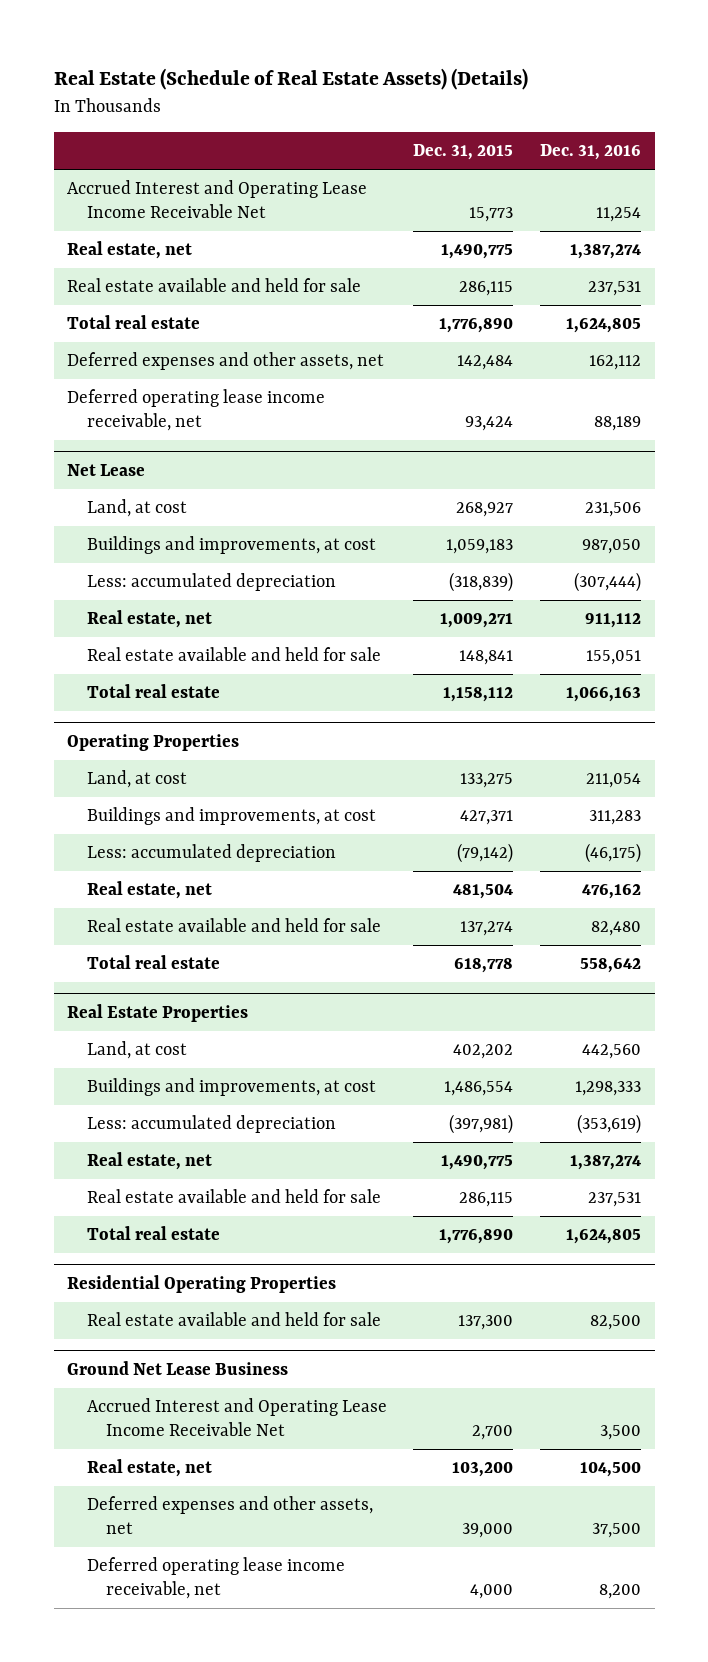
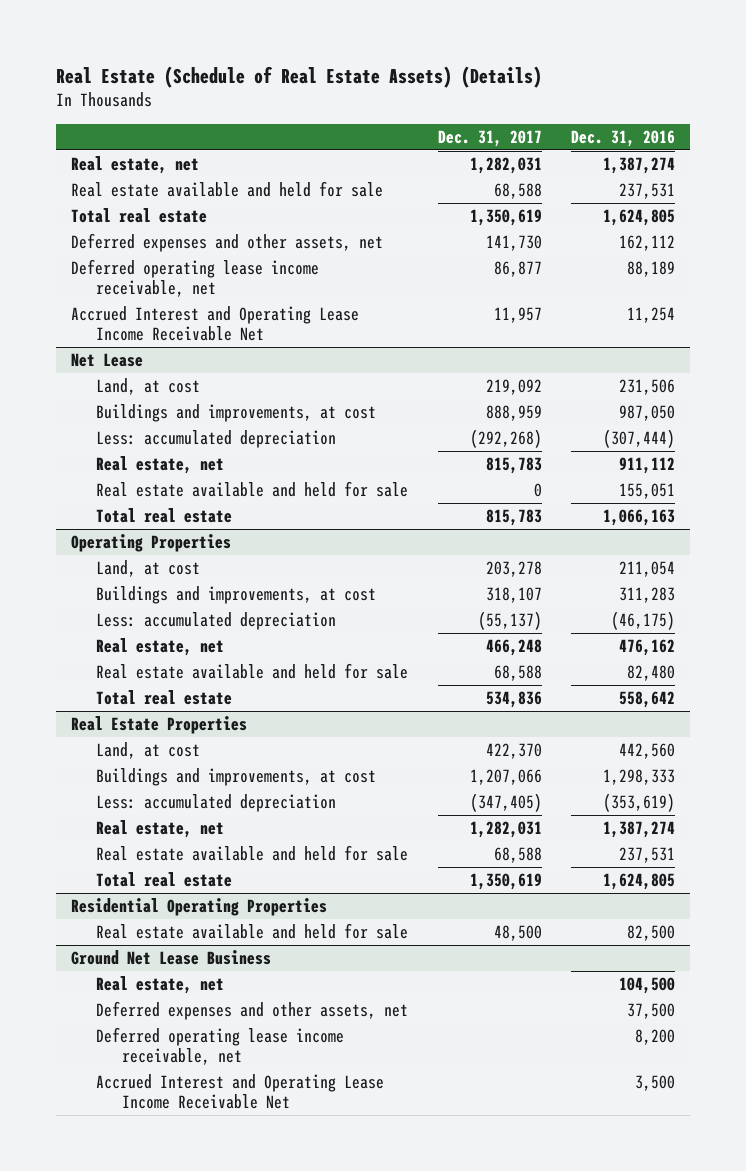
[413,144,514,161] Dec. 31, 2015 -> none
none -> [437,129,542,147] Dec. 31, 2017
[67,180,368,218] Accrued Interest and Operating Lease Income Receivable Net -> [70,305,359,342] Accrued Interest and Operating Lease Income Receivable Net
[86,1398,387,1436] Accrued Interest and Operating Lease Income Receivable Net -> [96,1073,385,1110] Accrued Interest and Operating Lease Income Receivable Net

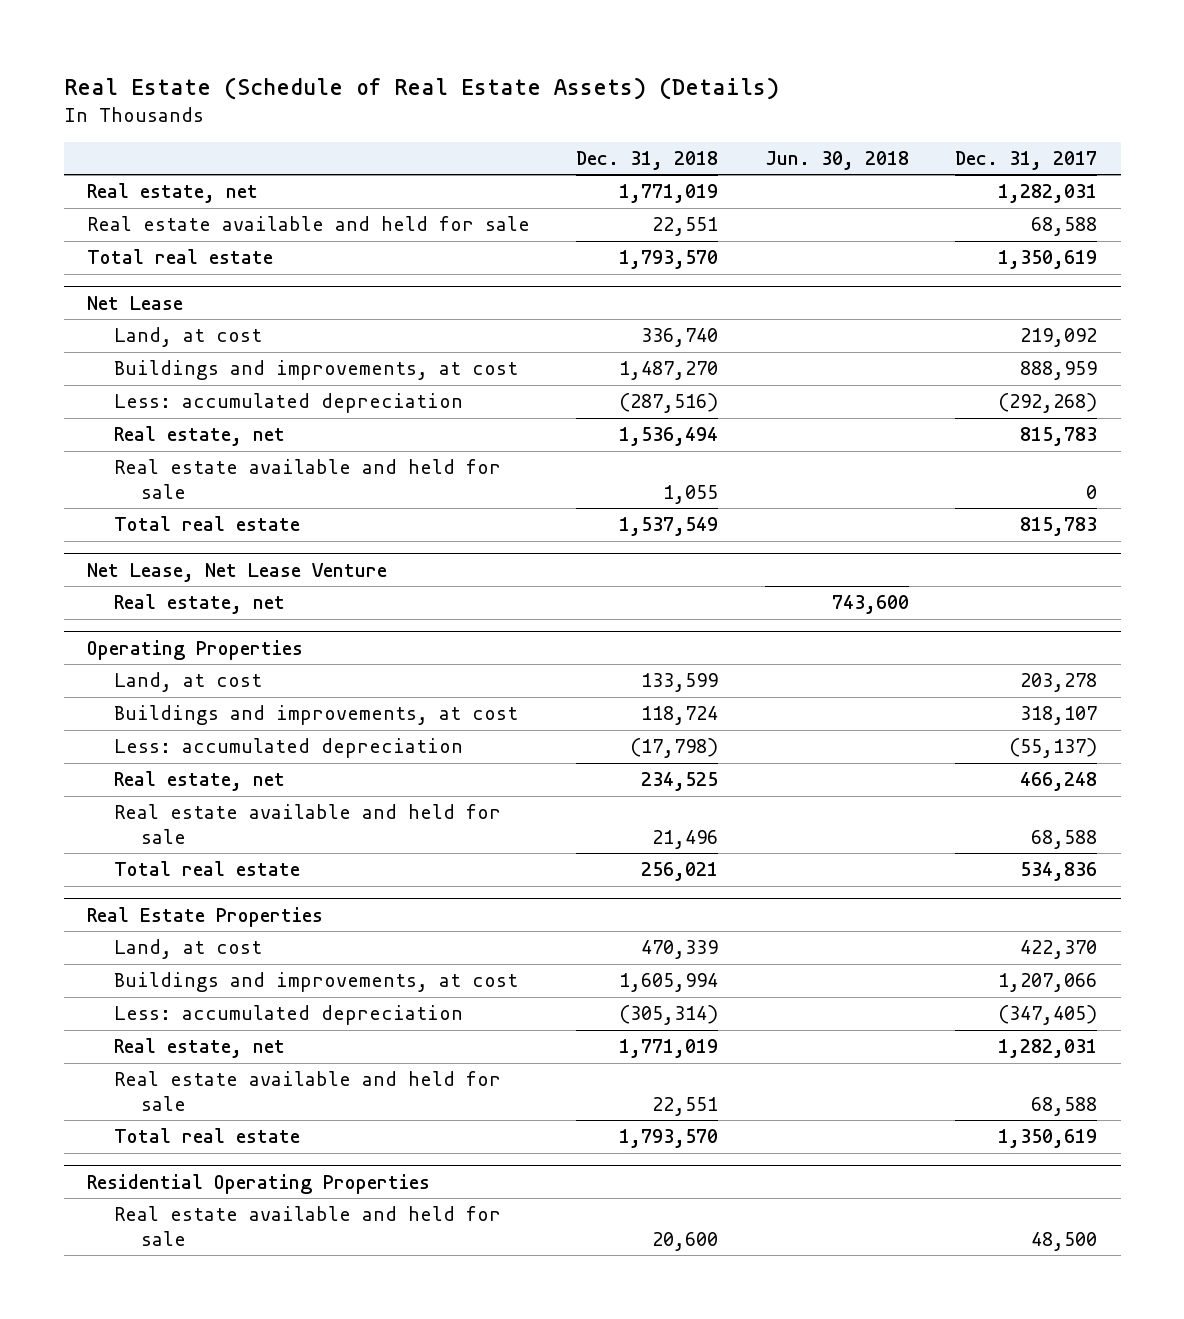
[571,129,676,147] Dec. 31, 2016 -> none
none -> [576,150,719,170] Dec. 31, 2018
none -> [764,150,909,170] Jun. 30, 2018
[70,232,383,252] Deferred expenses and other assets, net -> none
[70,258,319,298] Deferred operating lease income receivable, net -> none
[70,305,359,342] Accrued Interest and Operating Lease Income Receivable Net -> none
none -> [86,562,387,582] Net Lease, Net Lease Venture
none -> [114,594,286,615] Real estate, net
[70,949,271,965] Ground Net Lease Business -> none
[96,975,225,994] Real estate, net -> none
[96,1000,409,1020] Deferred expenses and other assets, net -> none
[96,1026,345,1066] Deferred operating lease income receivable, net -> none
[96,1073,385,1110] Accrued Interest and Operating Lease Income Receivable Net -> none

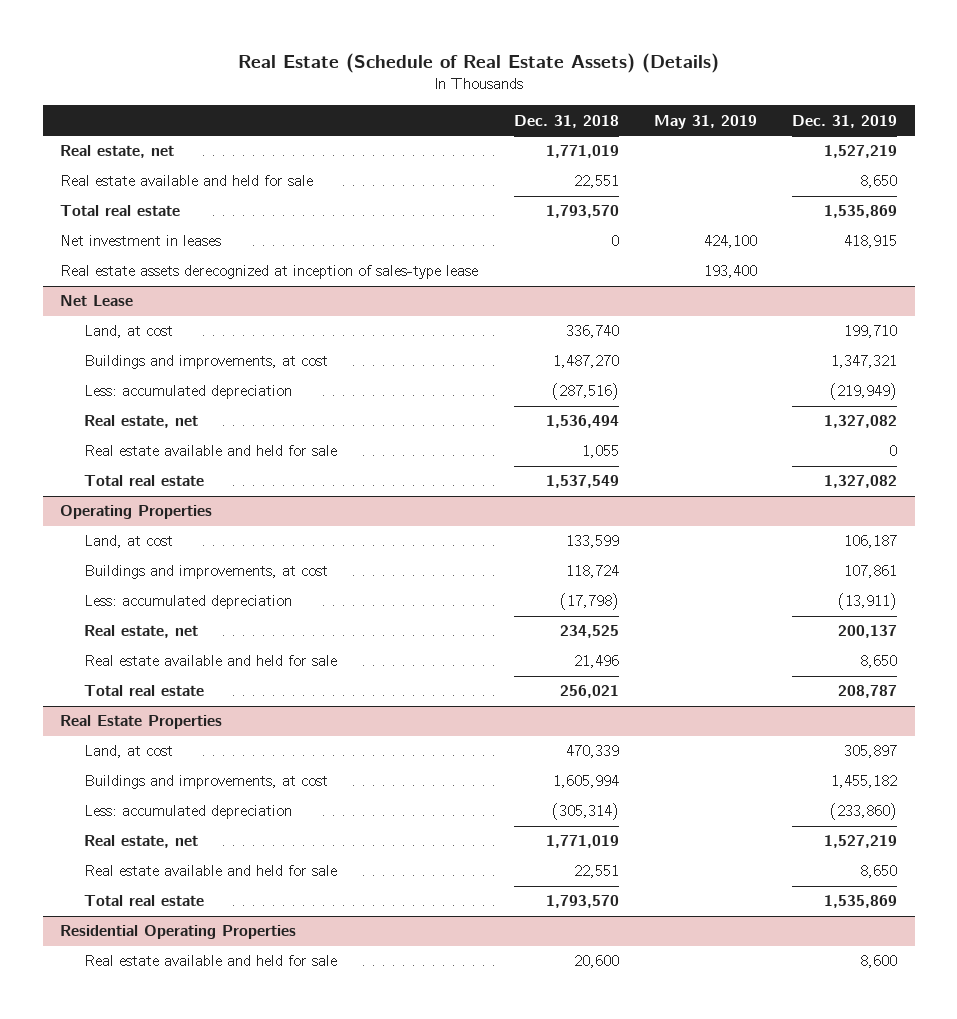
[764,150,909,170] Jun. 30, 2018 -> none
[955,150,1098,170] Dec. 31, 2017 -> none
none -> [653,114,757,129] May 31, 2019
none -> [791,114,897,128] Dec. 31, 2019
none -> [60,235,222,247] Net investment in leases
none -> [60,265,479,280] Real estate assets derecognized at inception of sales-type lease
[86,562,387,582] Net Lease, Net Lease Venture -> none
[114,594,286,615] Real estate, net -> none

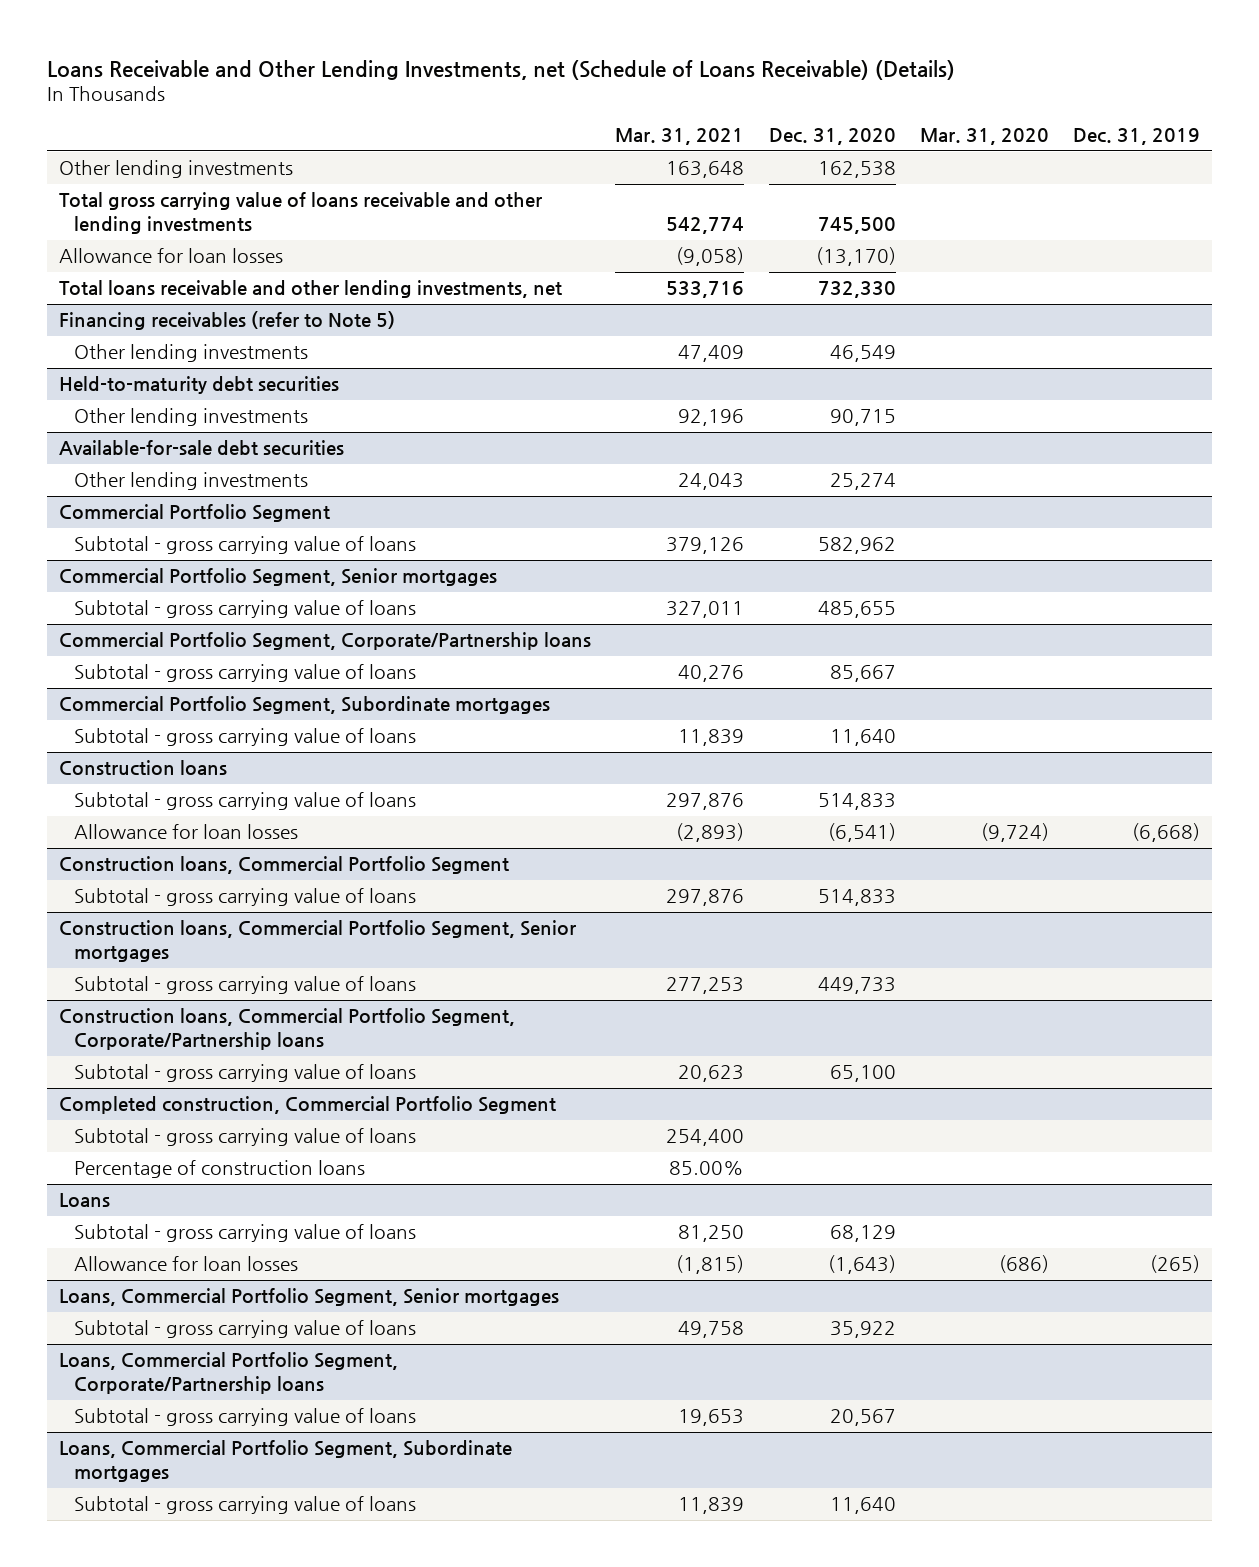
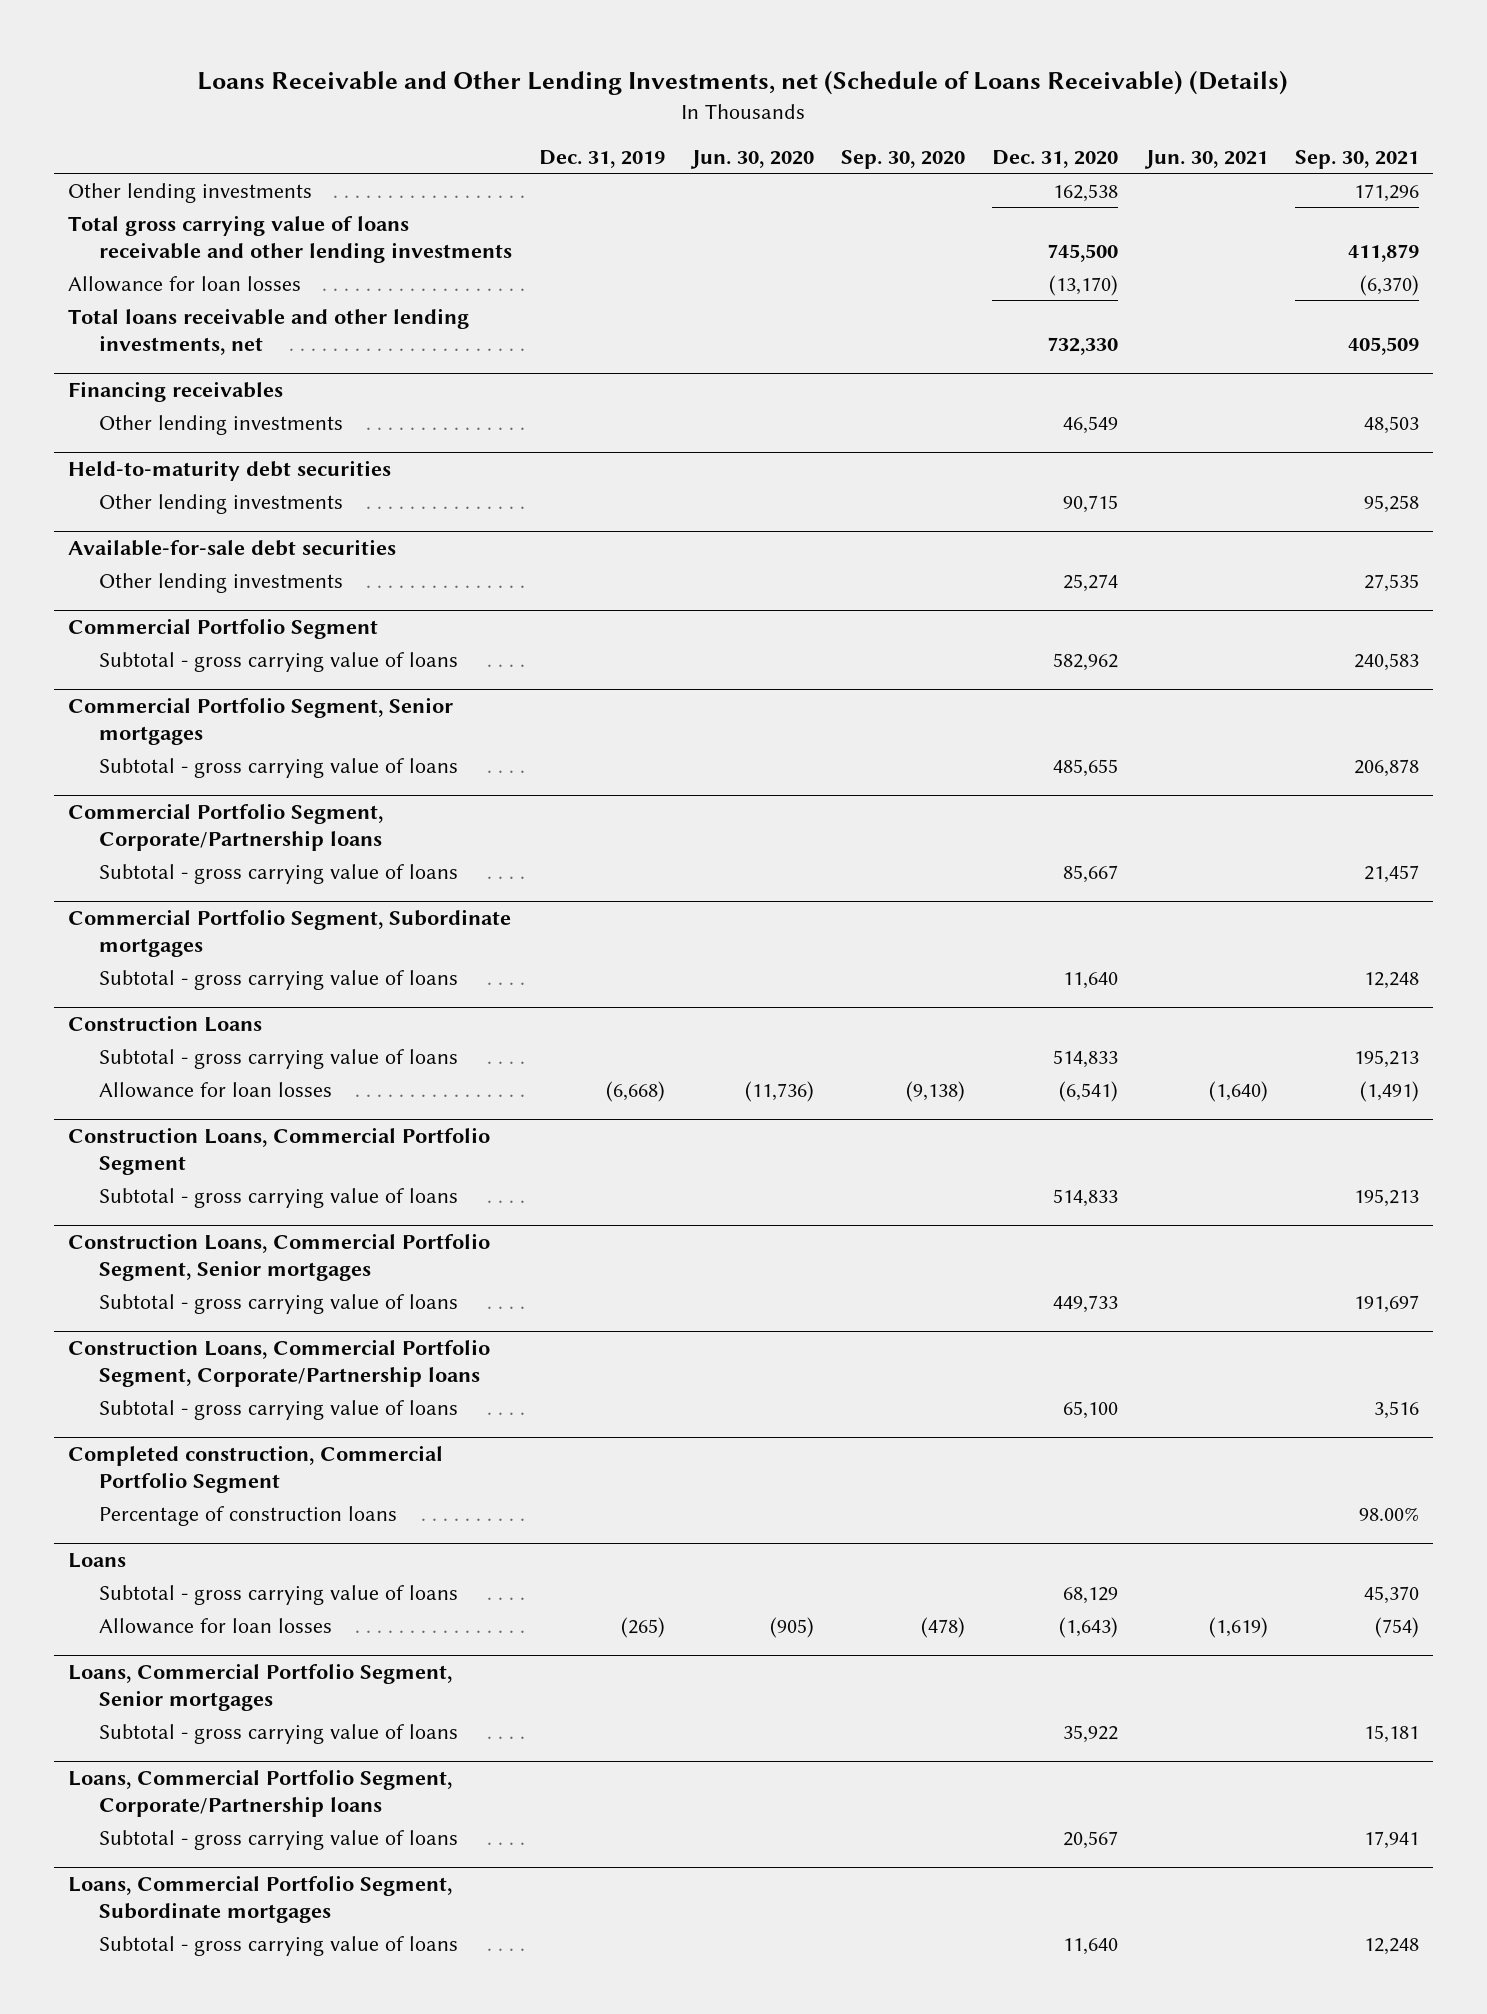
[615,128,745,146] Mar. 31, 2021 -> none
[919,128,1049,146] Mar. 31, 2020 -> none
none -> [690,150,815,170] Jun. 30, 2020
none -> [841,150,966,170] Sep. 30, 2020
none -> [1143,150,1268,170] Jun. 30, 2021
none -> [1294,150,1419,170] Sep. 30, 2021
[59,311,396,331] Financing receivables (refer to Note 5) -> [67,381,283,403] Financing receivables
[59,760,228,777] Construction loans -> [67,1015,262,1033] Construction Loans
[59,856,510,875] Construction loans, Commercial Portfolio Segment -> [67,1127,490,1176] Construction Loans, Commercial Portfolio Segment
[59,920,577,963] Construction loans, Commercial Portfolio Segment, Senior mortgages -> [67,1233,490,1282] Construction Loans, Commercial Portfolio Segment, Senior mortgages
[59,1008,516,1051] Construction loans, Commercial Portfolio Segment, Corporate/Partnership loans -> [67,1339,490,1388] Construction Loans, Commercial Portfolio Segment, Corporate/Partnership loans
[73,1128,416,1147] Subtotal - gross carrying value of loans -> none

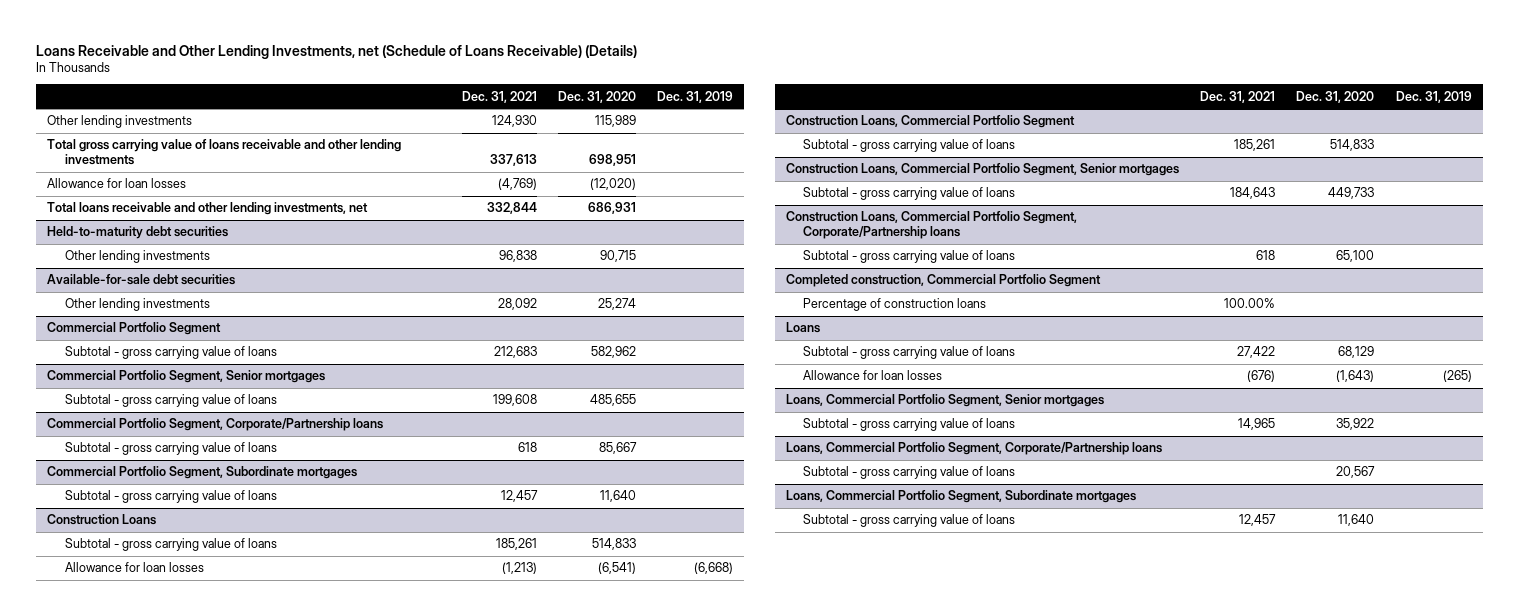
[690,150,815,170] Jun. 30, 2020 -> none
[841,150,966,170] Sep. 30, 2020 -> none
[1143,150,1268,170] Jun. 30, 2021 -> none
[1294,150,1419,170] Sep. 30, 2021 -> none
none -> [461,90,537,103] Dec. 31, 2021
[67,381,283,403] Financing receivables -> none
[98,414,343,435] Other lending investments -> none
[1053,183,1119,202] 162,538 -> [595,115,637,128] 115,989
[1047,243,1119,262] 745,500 -> [589,154,637,167] 698,951
[1049,274,1119,296] (13,170) -> [590,178,637,191] (12,020)
[1047,336,1119,355] 732,330 -> [588,202,637,215] 686,931

